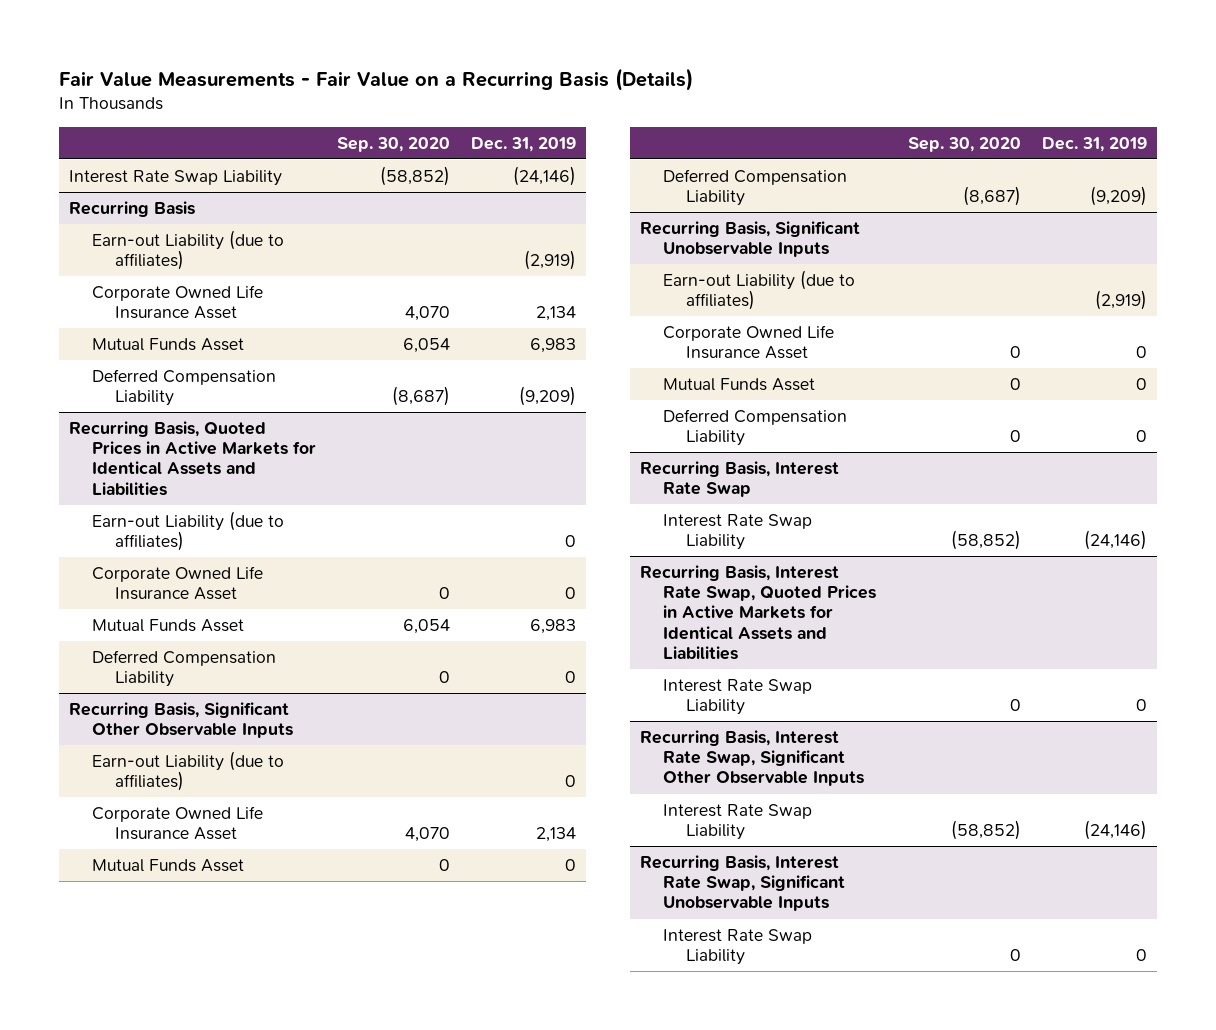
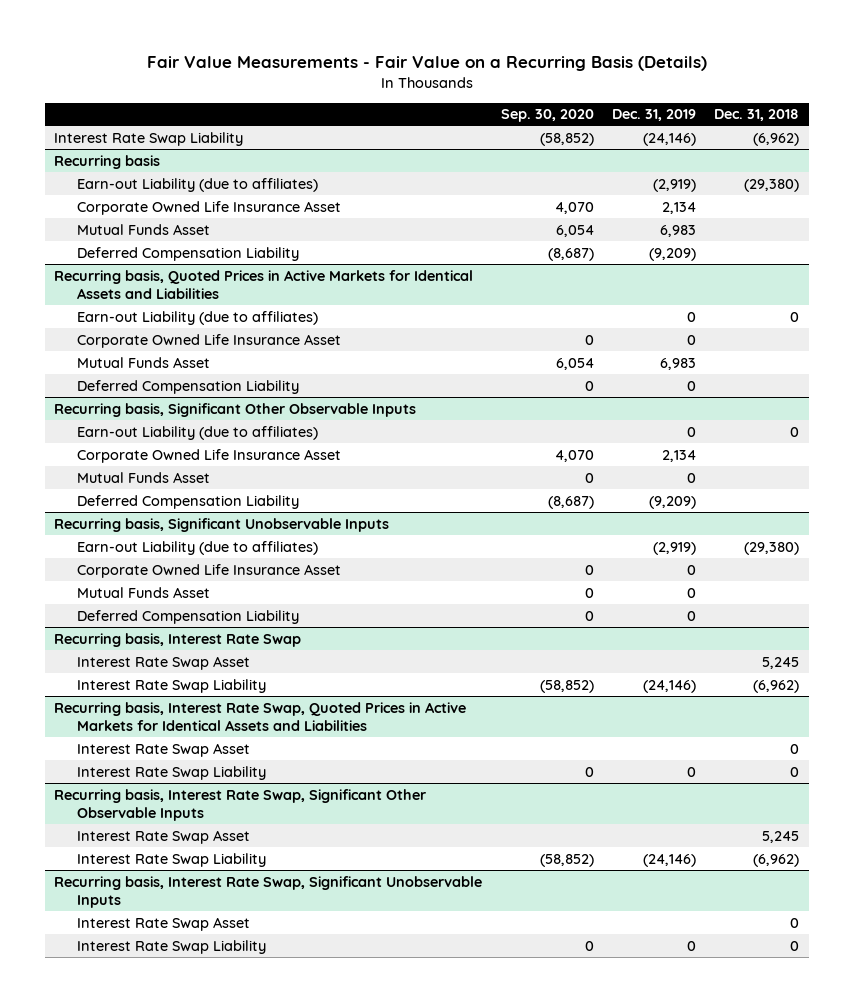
none -> [714,109,800,122] Dec. 31, 2018
[69,200,196,217] Recurring Basis -> [54,154,161,169] Recurring basis
[69,420,317,496] Recurring Basis, Quoted Prices in Active Markets for Identical Assets and Liabilities -> [54,269,474,299] Recurring basis, Quoted Prices in Active Markets for Identical Assets and Liabilities
[69,701,294,739] Recurring Basis, Significant Other Observable Inputs -> [54,402,417,417] Recurring basis, Significant Other Observable Inputs
[639,220,860,258] Recurring Basis, Significant Unobservable Inputs -> [54,517,390,532] Recurring basis, Significant Unobservable Inputs
[639,460,839,498] Recurring Basis, Interest Rate Swap -> [54,632,302,647] Recurring basis, Interest Rate Swap
none -> [77,655,251,670] Interest Rate Swap Asset
[639,564,876,660] Recurring Basis, Interest Rate Swap, Quoted Prices in Active Markets for Identical Assets and Liabilities -> [54,701,467,731] Recurring basis, Interest Rate Swap, Quoted Prices in Active Markets for Identical Assets and Liabilities
none -> [77,742,251,757] Interest Rate Swap Asset
[639,729,864,787] Recurring Basis, Interest Rate Swap, Significant Other Observable Inputs -> [54,788,427,821] Recurring basis, Interest Rate Swap, Significant Other Observable Inputs
none -> [77,829,251,844] Interest Rate Swap Asset
[639,854,845,912] Recurring Basis, Interest Rate Swap, Significant Unobservable Inputs -> [54,875,483,908] Recurring basis, Interest Rate Swap, Significant Unobservable Inputs
none -> [77,916,251,931] Interest Rate Swap Asset

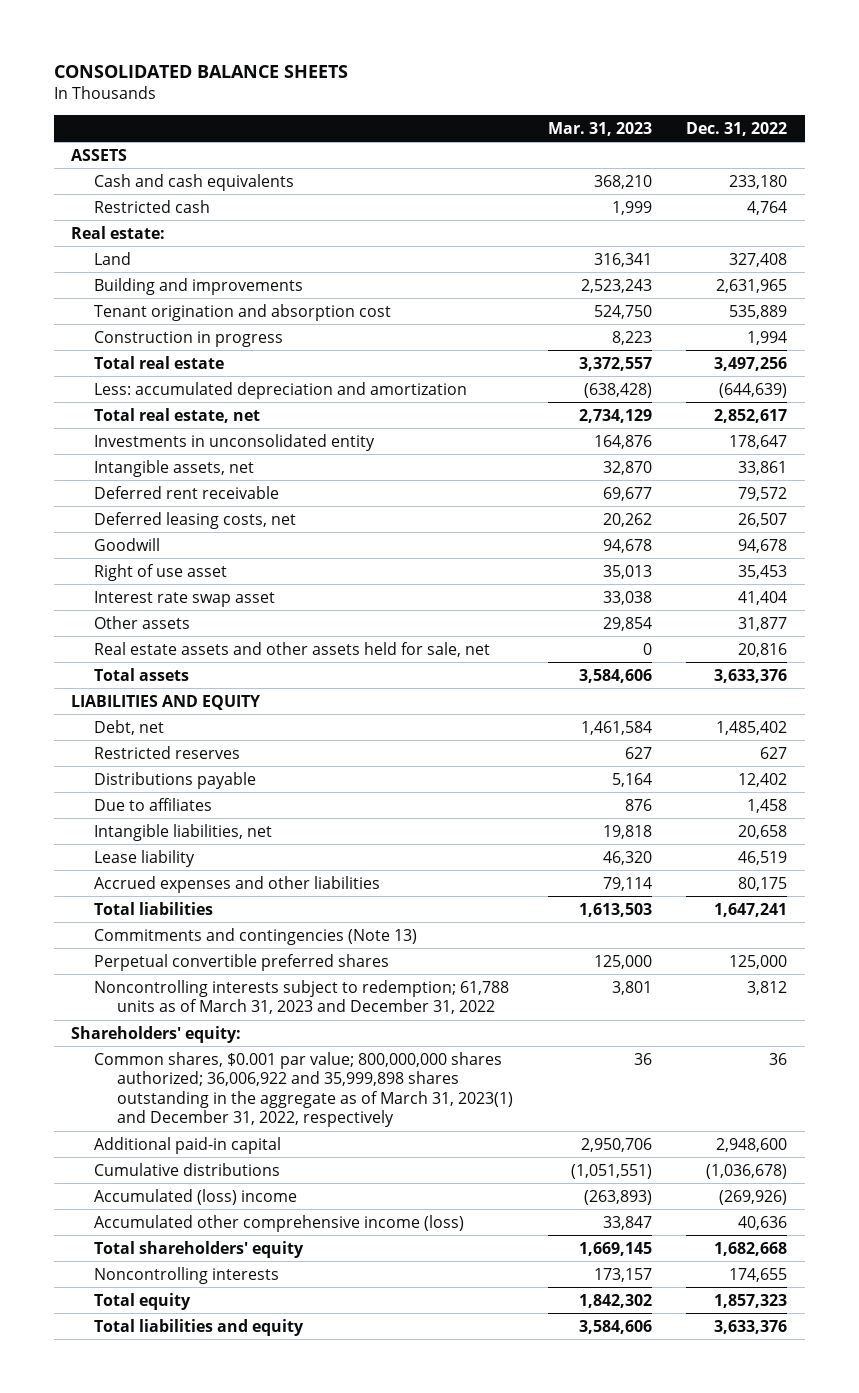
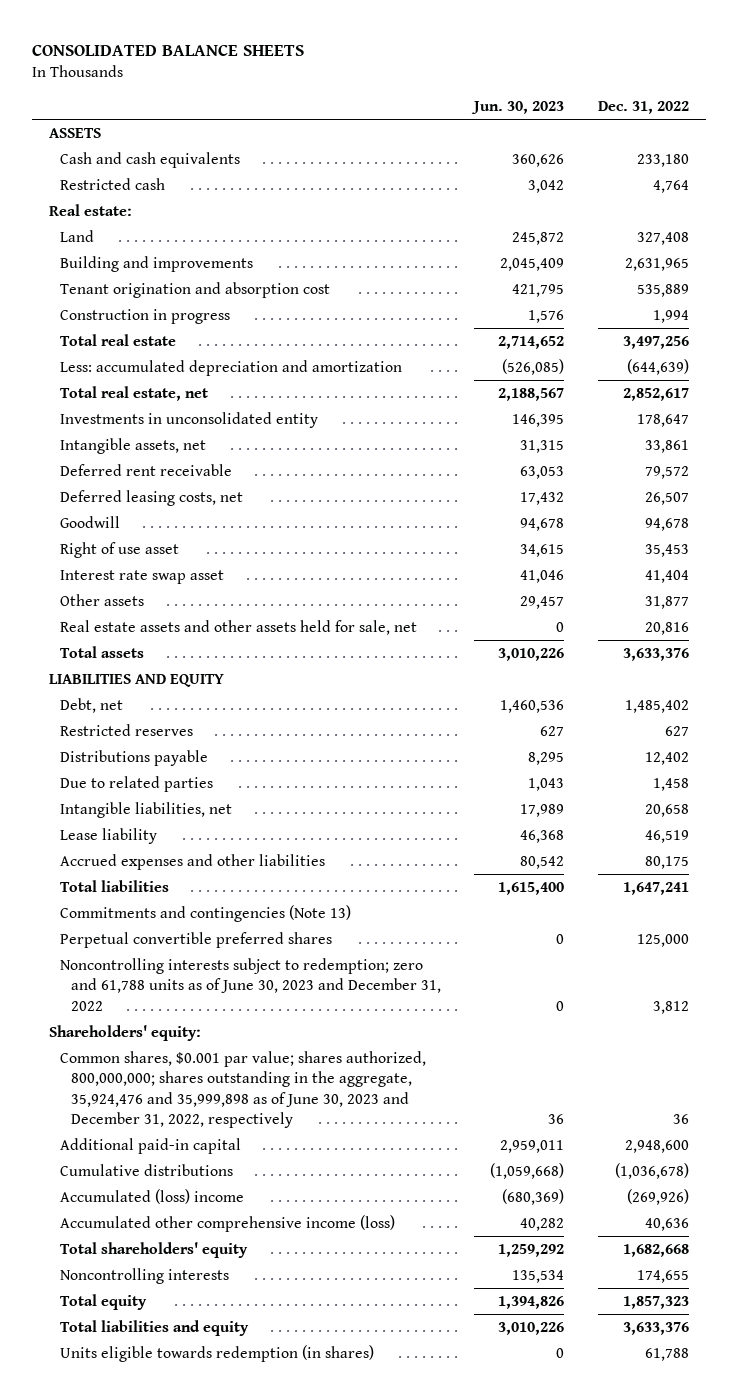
[547,121,652,136] Mar. 31, 2023 -> none
none -> [471,101,565,115] Jun. 30, 2023
[94,797,213,811] Due to affiliates -> [59,775,213,792] Due to related parties
[94,979,510,1015] Noncontrolling interests subject to redemption; 61,788 units as of March 31, 2023 and December 31, 2022 -> [59,957,441,1011] Noncontrolling interests subject to redemption; zero and 61,788 units as of June 30, 2023 and December 31, 2022
[94,1051,513,1128] Common shares, $0.001 par value; 800,000,000 shares authorized; 36,006,922 and 35,999,898 shares outstanding in the aggregate as of March 31, 2023(1) and December 31, 2022, respectively -> [59,1050,426,1128] Common shares, $0.001 par value; shares authorized, 800,000,000; shares outstanding in the aggregate, 35,924,476 and 35,999,898 as of June 30, 2023 and December 31, 2022, respectively
none -> [59,1344,374,1362] Units eligible towards redemption (in shares)

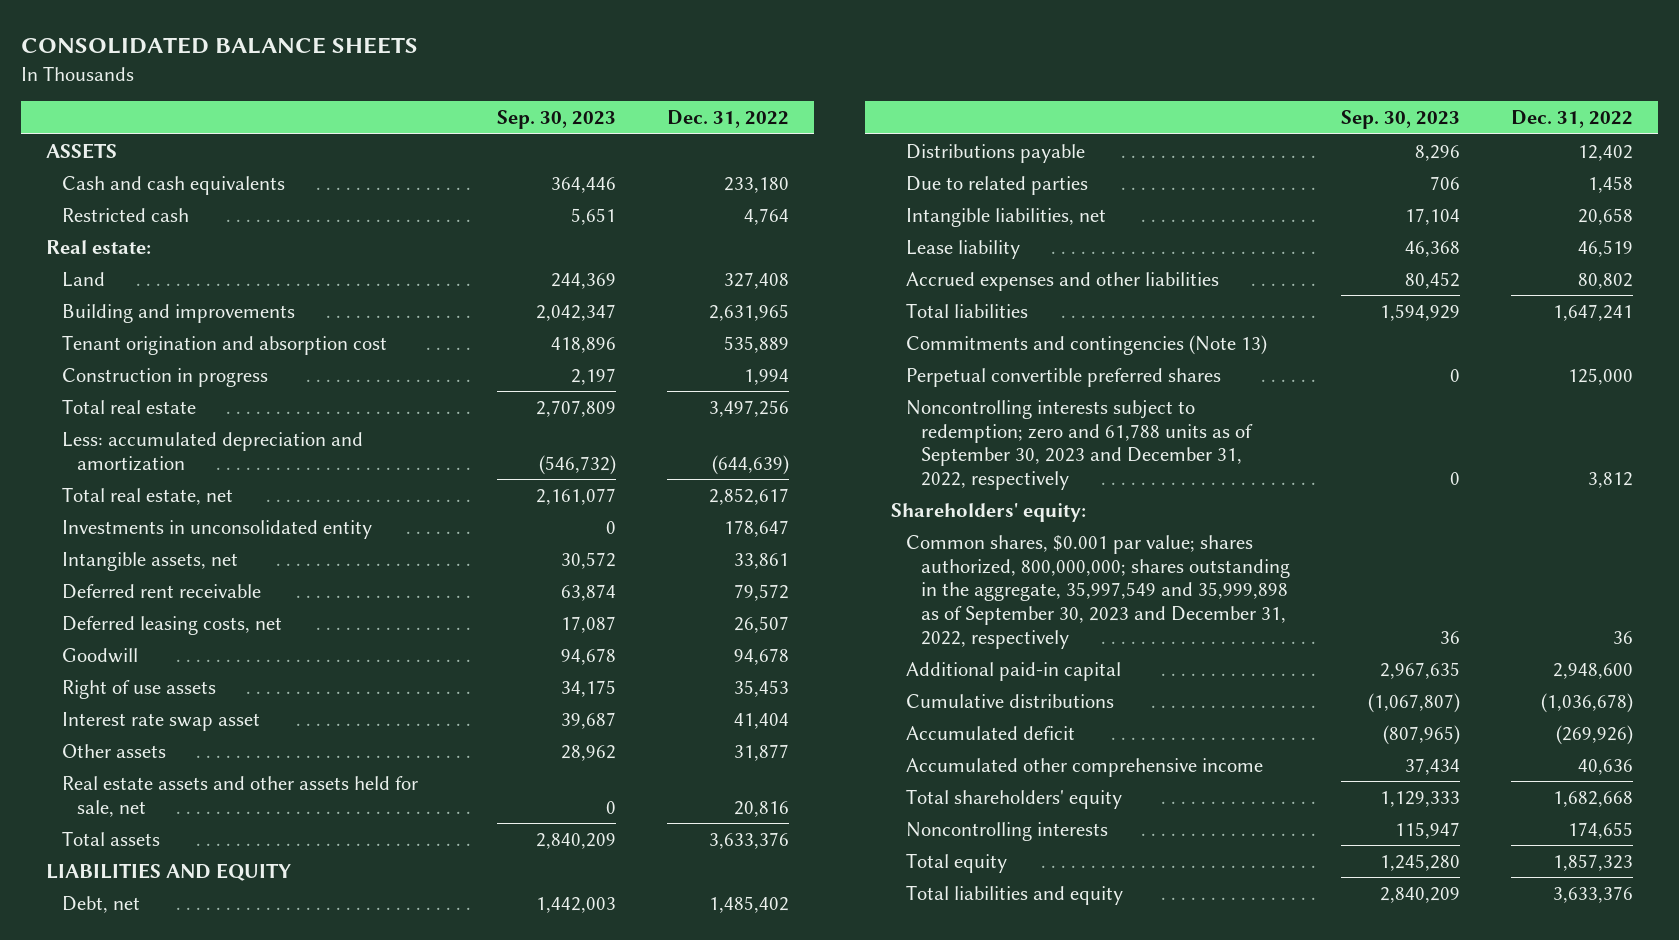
[471,101,565,115] Jun. 30, 2023 -> none
none -> [496,110,616,130] Sep. 30, 2023
[59,541,179,558] Right of use asset -> [61,679,216,699] Right of use assets
[59,723,193,736] Restricted reserves -> none
[645,855,690,869] 80,175 -> [1577,272,1633,289] 80,802
[59,957,441,1011] Noncontrolling interests subject to redemption; zero and 61,788 units as of June 30, 2023 and December 31, 2022 -> [906,399,1254,490] Noncontrolling interests subject to redemption; zero and 61,788 units as of September 30, 2023 and December 31, 2022, respectively
[59,1050,426,1128] Common shares, $0.001 par value; shares authorized, 800,000,000; shares outstanding in the aggregate, 35,924,476 and 35,999,898 as of June 30, 2023 and December 31, 2022, respectively -> [906,534,1291,649] Common shares, $0.001 par value; shares authorized, 800,000,000; shares outstanding in the aggregate, 35,997,549 and 35,999,898 as of September 30, 2023 and December 31, 2022, respectively
[59,1188,244,1204] Accumulated (loss) income -> [906,725,1076,740] Accumulated deficit
[59,1214,395,1232] Accumulated other comprehensive income (loss) -> [906,757,1264,777] Accumulated other comprehensive income
[59,1344,374,1362] Units eligible towards redemption (in shares) -> none

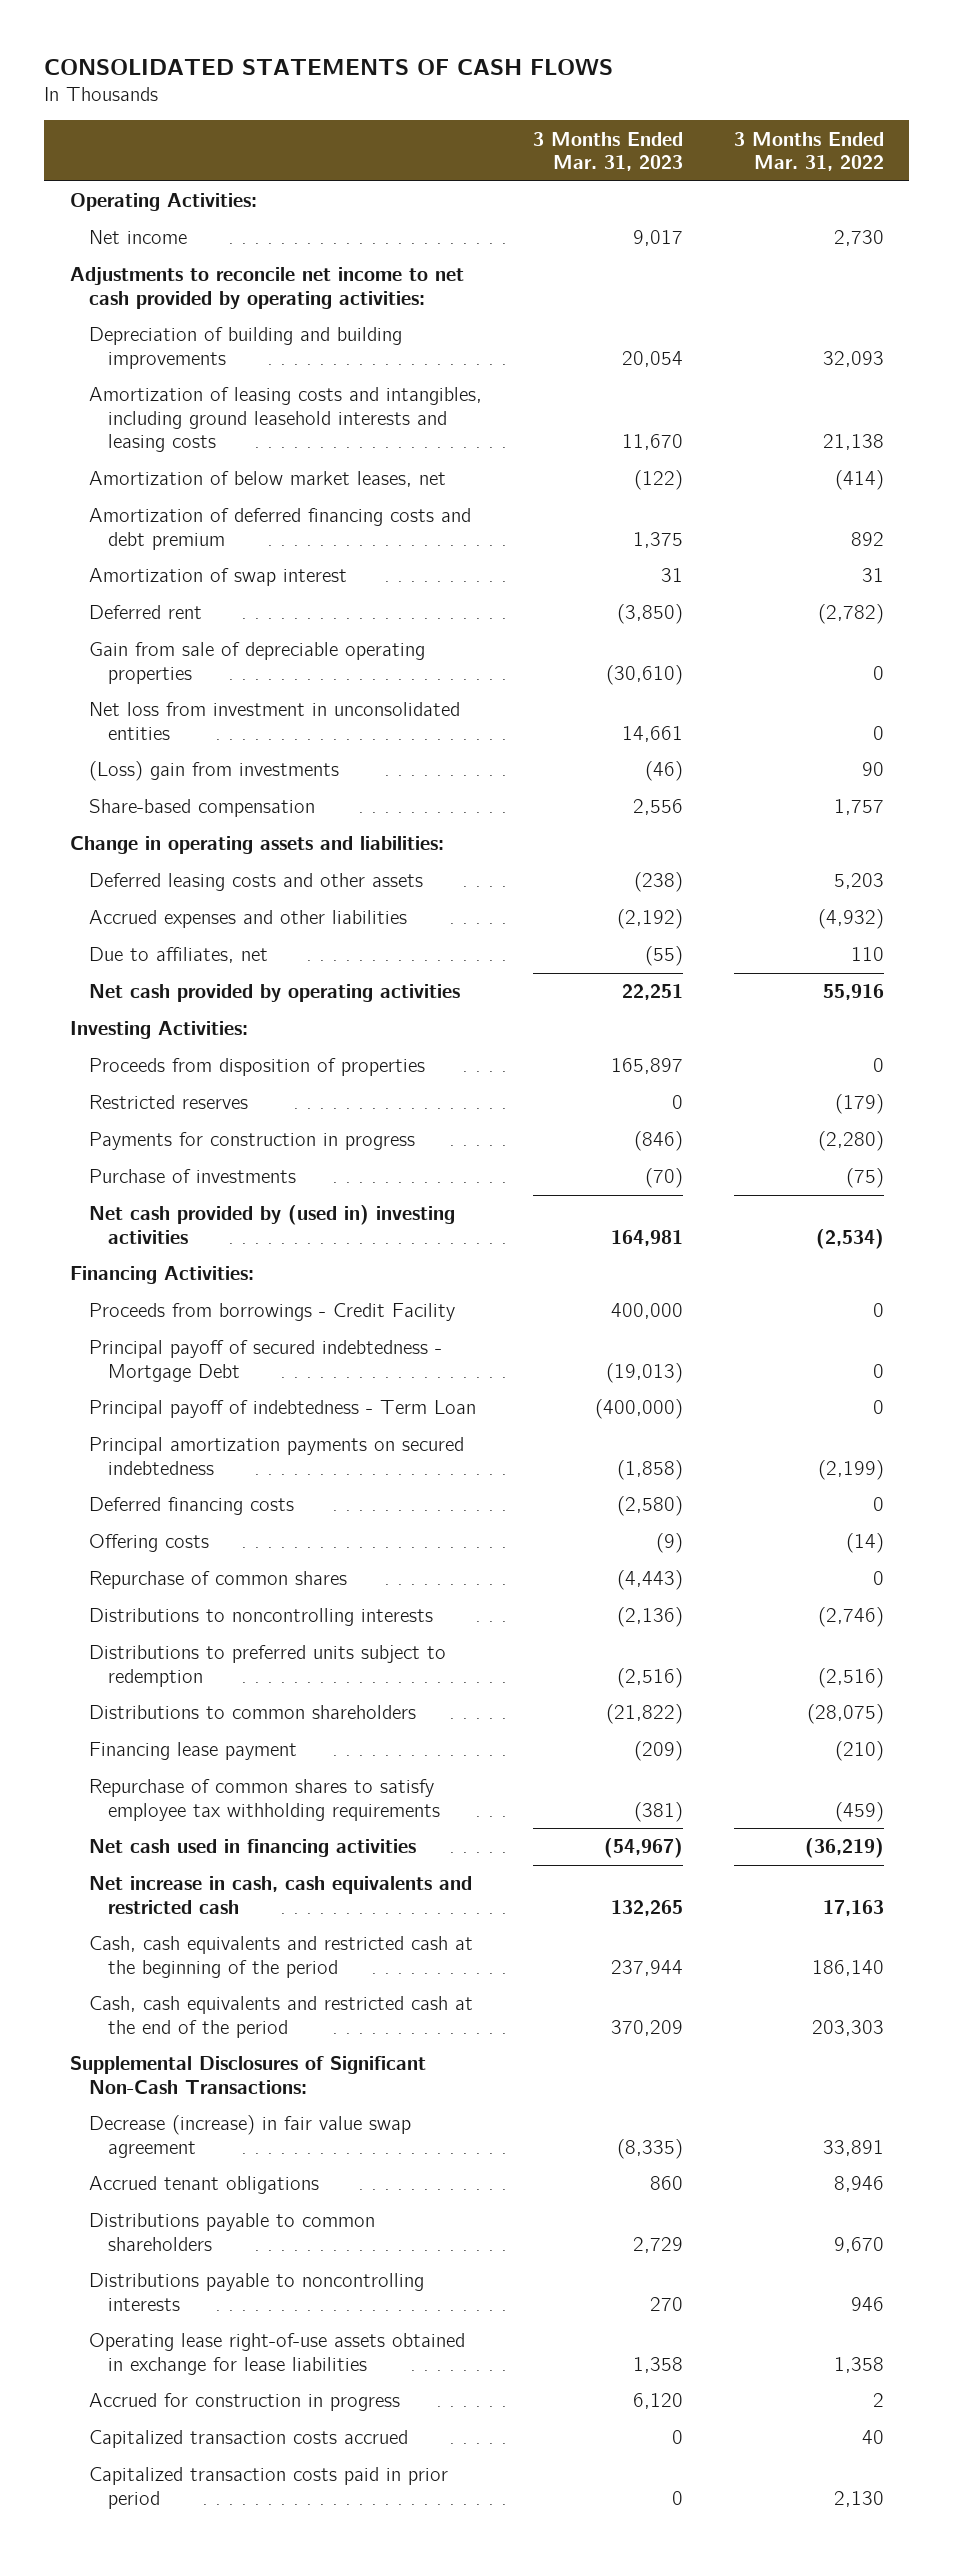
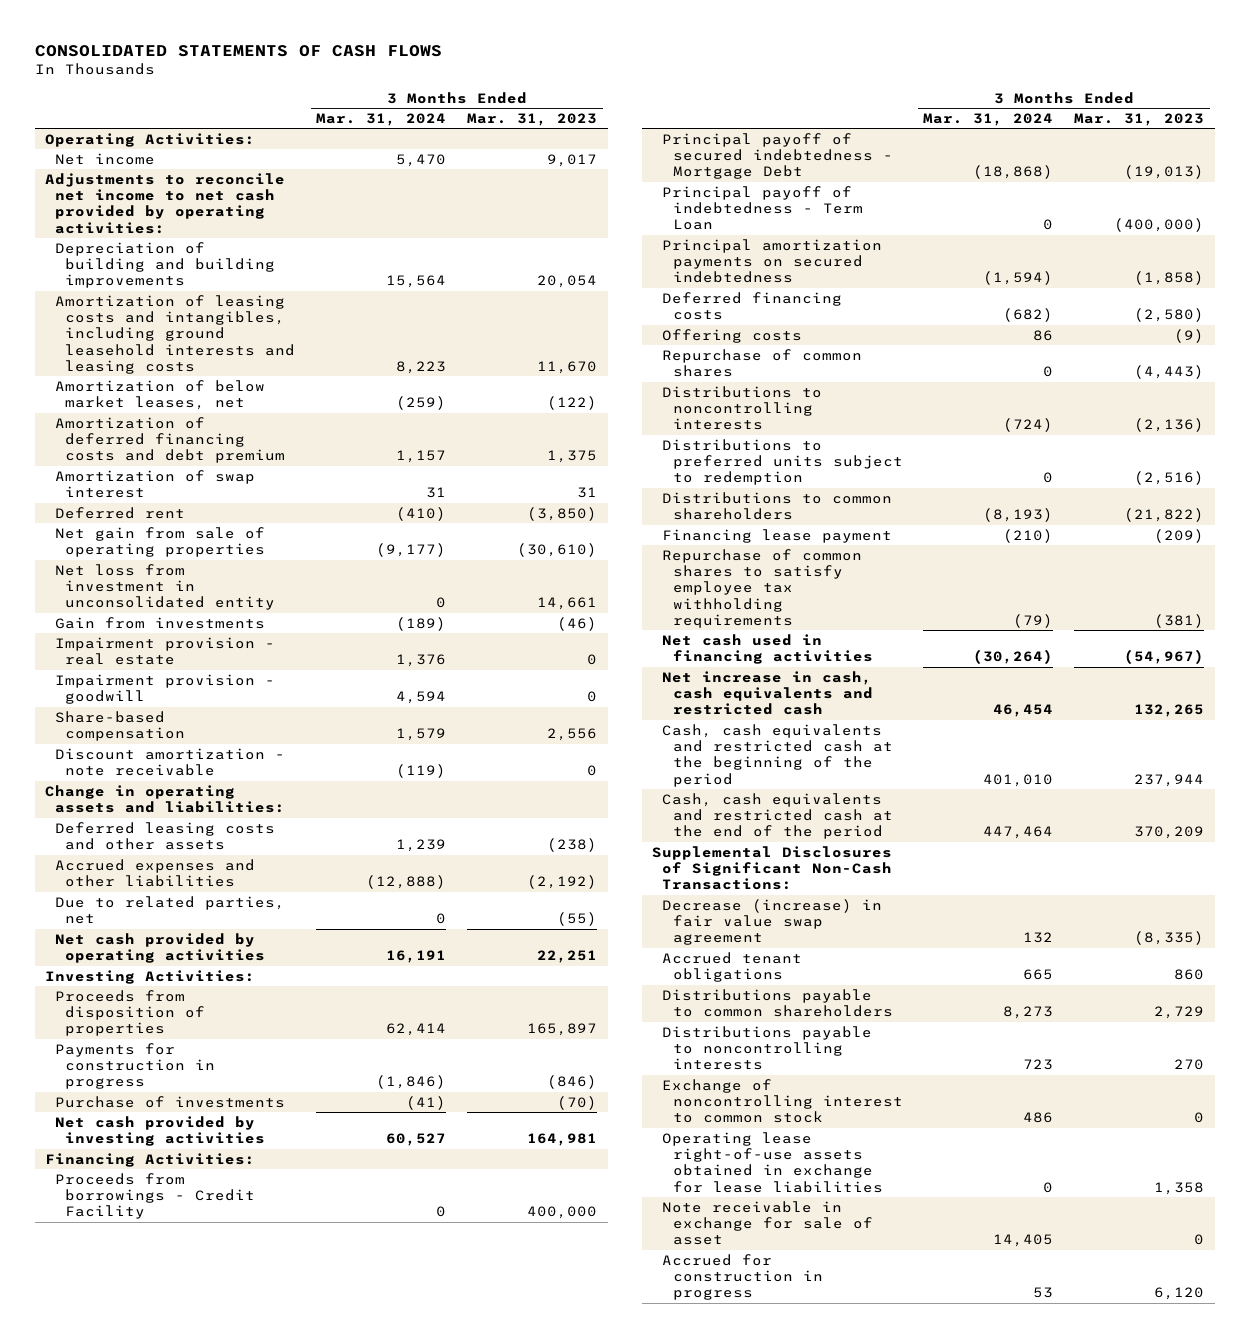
[733,131,884,172] 3 Months Ended Mar. 31, 2022 -> none
none -> [316,113,447,127] Mar. 31, 2024
[88,642,425,684] Gain from sale of depreciable operating properties -> [55,526,266,558] Net gain from sale of operating properties
[88,702,460,740] Net loss from investment in unconsolidated entities -> [55,563,276,611] Net loss from investment in unconsolidated entity
[88,761,339,782] (Loss) gain from investments -> [55,616,266,629] Gain from investments
none -> [55,636,276,666] Impairment provision - real estate
none -> [55,673,276,705] Impairment provision - goodwill
none -> [55,747,286,777] Discount amortization - note receivable
[88,947,268,964] Due to affiliates, net -> [55,895,286,925] Due to related parties, net
[88,1095,248,1110] Restricted reserves -> none
[88,1205,455,1244] Net cash provided by (used in) investing activities -> [55,1115,266,1147] Net cash provided by investing activities
none -> [662,1078,903,1124] Exchange of noncontrolling interest to common stock
none -> [662,1200,873,1246] Note receivable in exchange for sale of asset
[88,2430,408,2449] Capitalized transaction costs accrued -> none
[88,2467,448,2509] Capitalized transaction costs paid in prior period -> none

